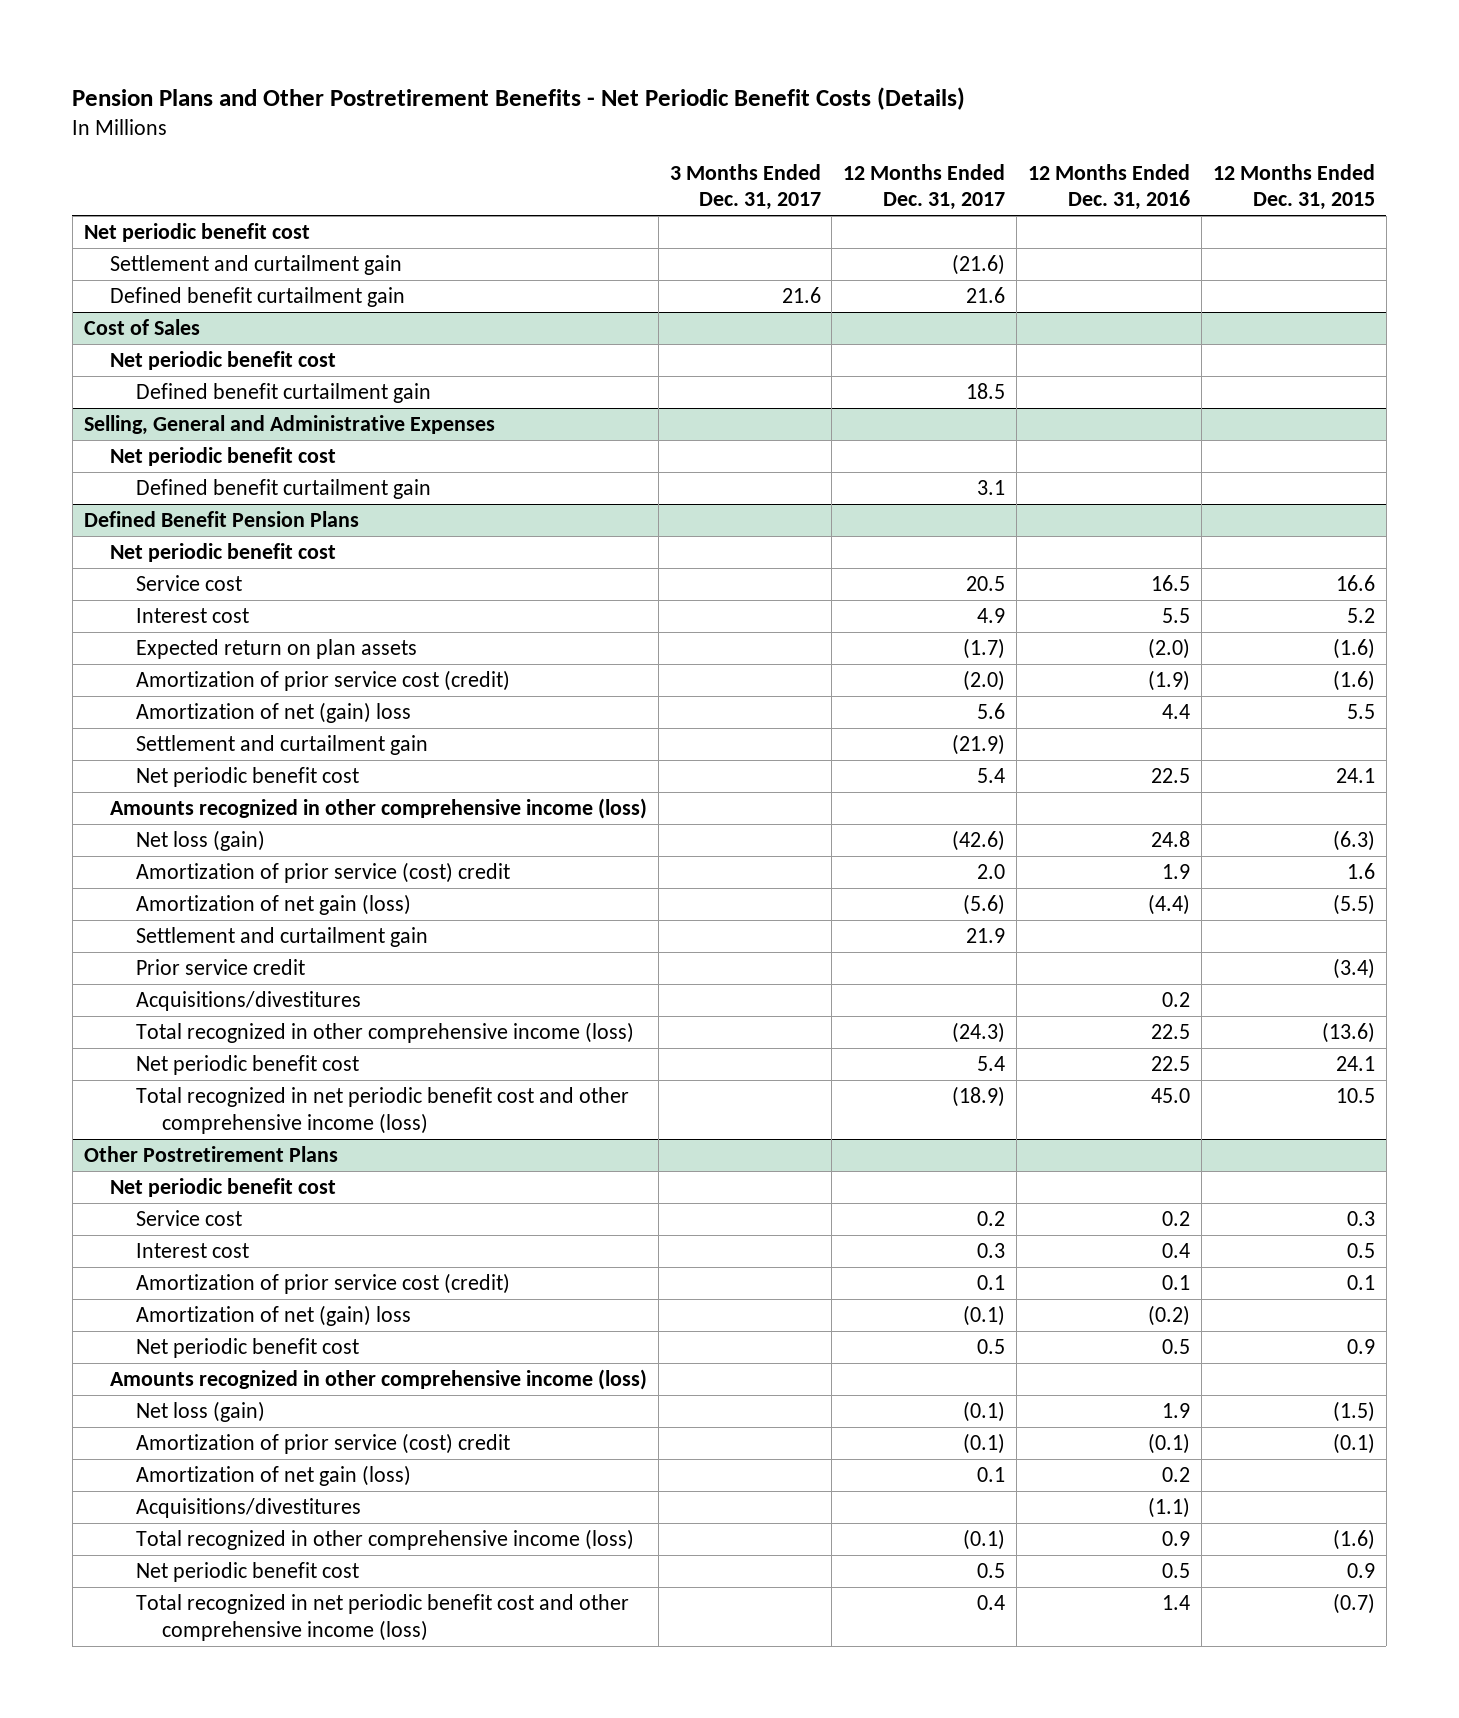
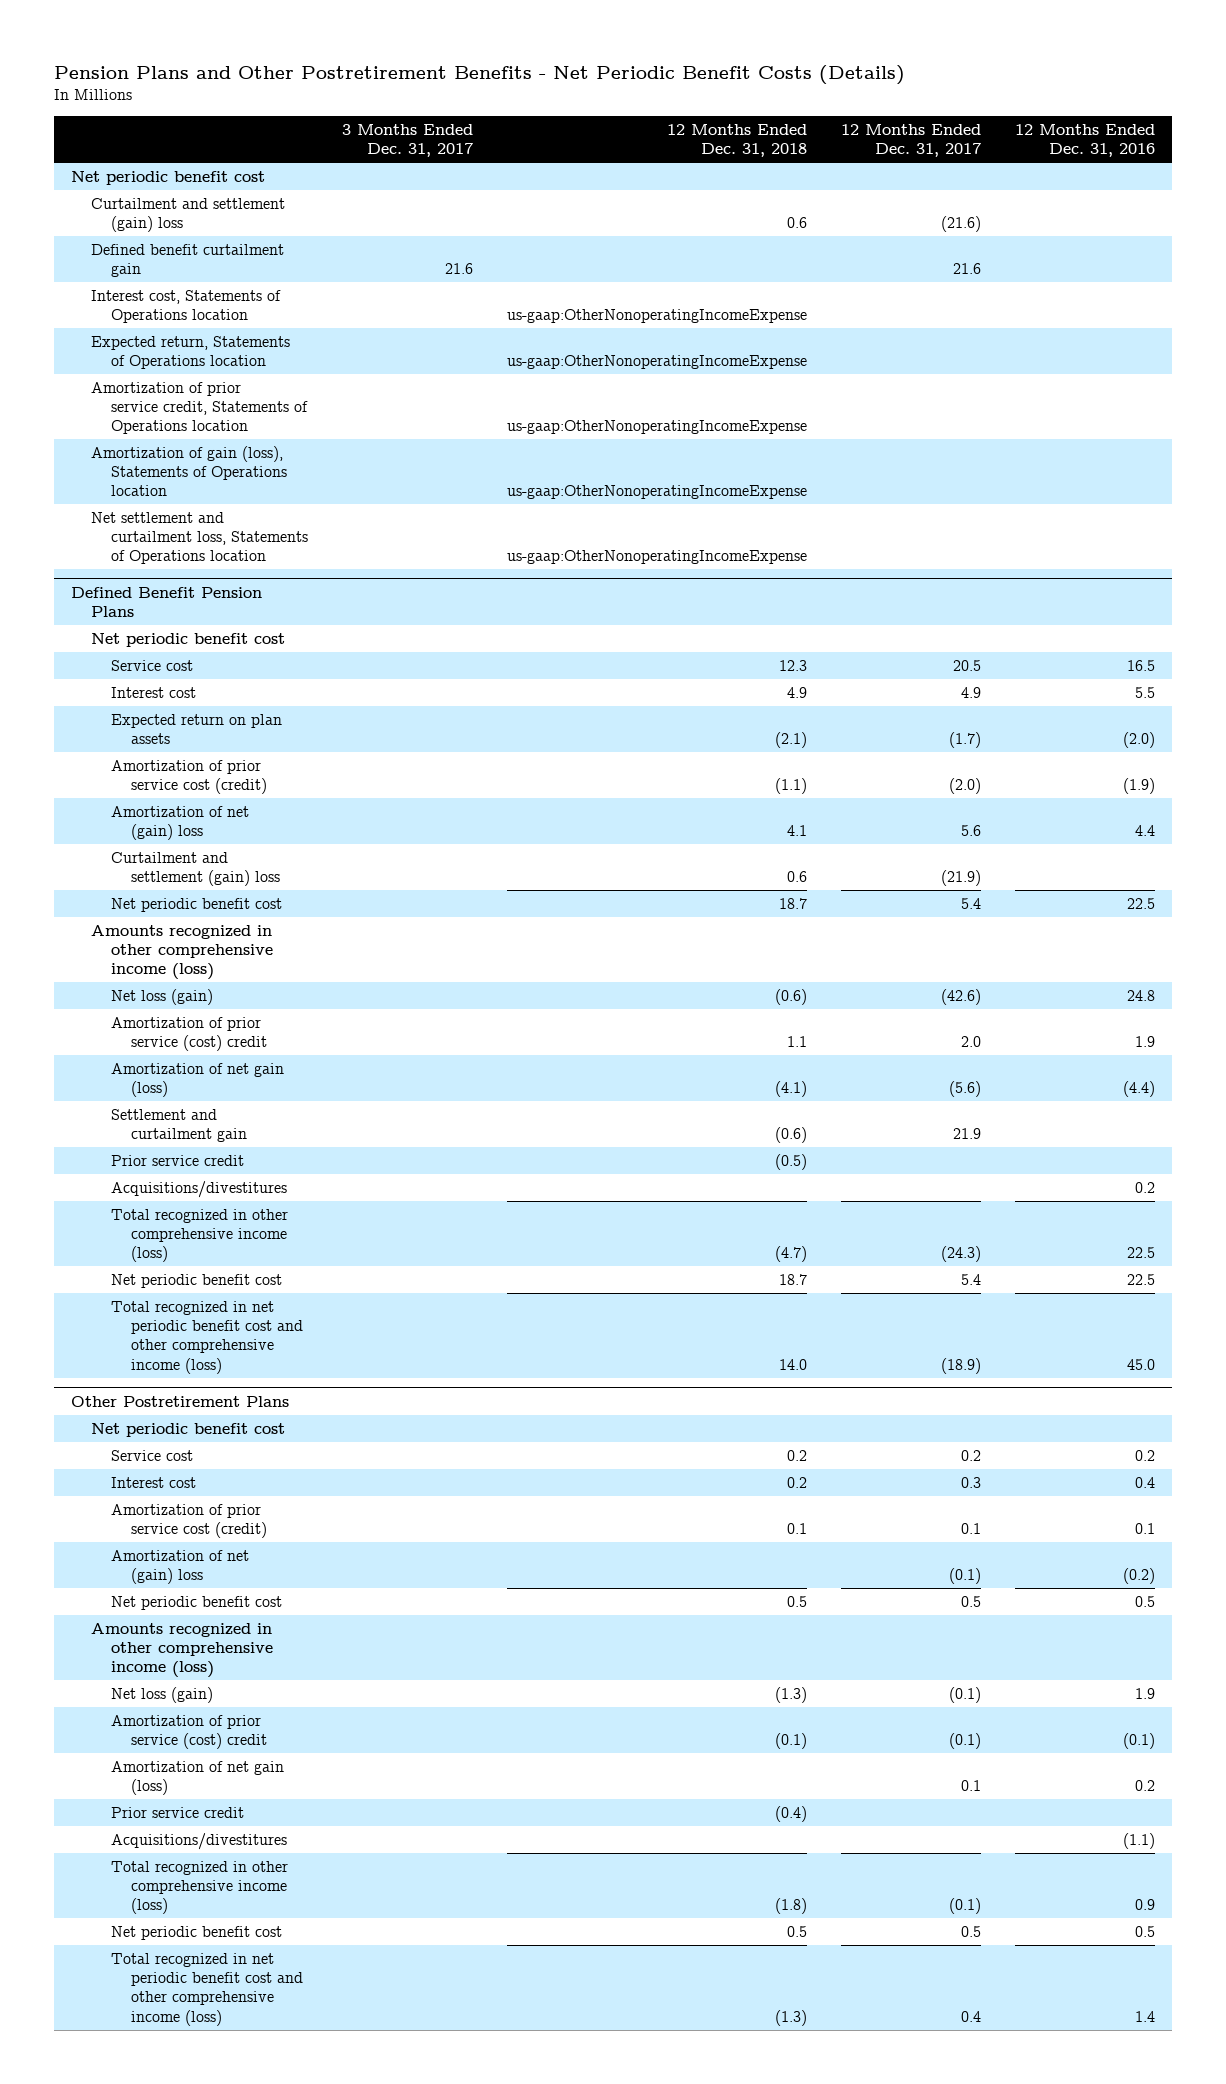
[1212,163,1375,211] 12 Months Ended Dec. 31, 2015 -> none
none -> [666,124,807,158] 12 Months Ended Dec. 31, 2018
[109,255,402,276] Settlement and curtailment gain -> [90,198,285,233] Curtailment and settlement (gain) loss
[83,319,200,336] Cost of Sales -> none
[109,351,336,371] Net periodic benefit cost -> none
[135,383,431,404] Defined benefit curtailment gain -> none
[83,415,495,436] Selling, General and Administrative Expenses -> none
[109,447,336,467] Net periodic benefit cost -> none
[135,479,431,500] Defined benefit curtailment gain -> none
none -> [90,290,281,324] Interest cost, Statements of Operations location
none -> [90,336,290,370] Expected return, Statements of Operations location
none -> [90,382,308,435] Amortization of prior service credit, Statements of Operations location
none -> [90,446,287,497] Amortization of gain (loss), Statements of Operations location
none -> [90,512,308,565] Net settlement and curtailment loss, Statements of Operations location
[135,735,428,756] Settlement and curtailment gain -> [110,852,280,887] Curtailment and settlement (gain) loss
none -> [110,1807,244,1819] Prior service credit

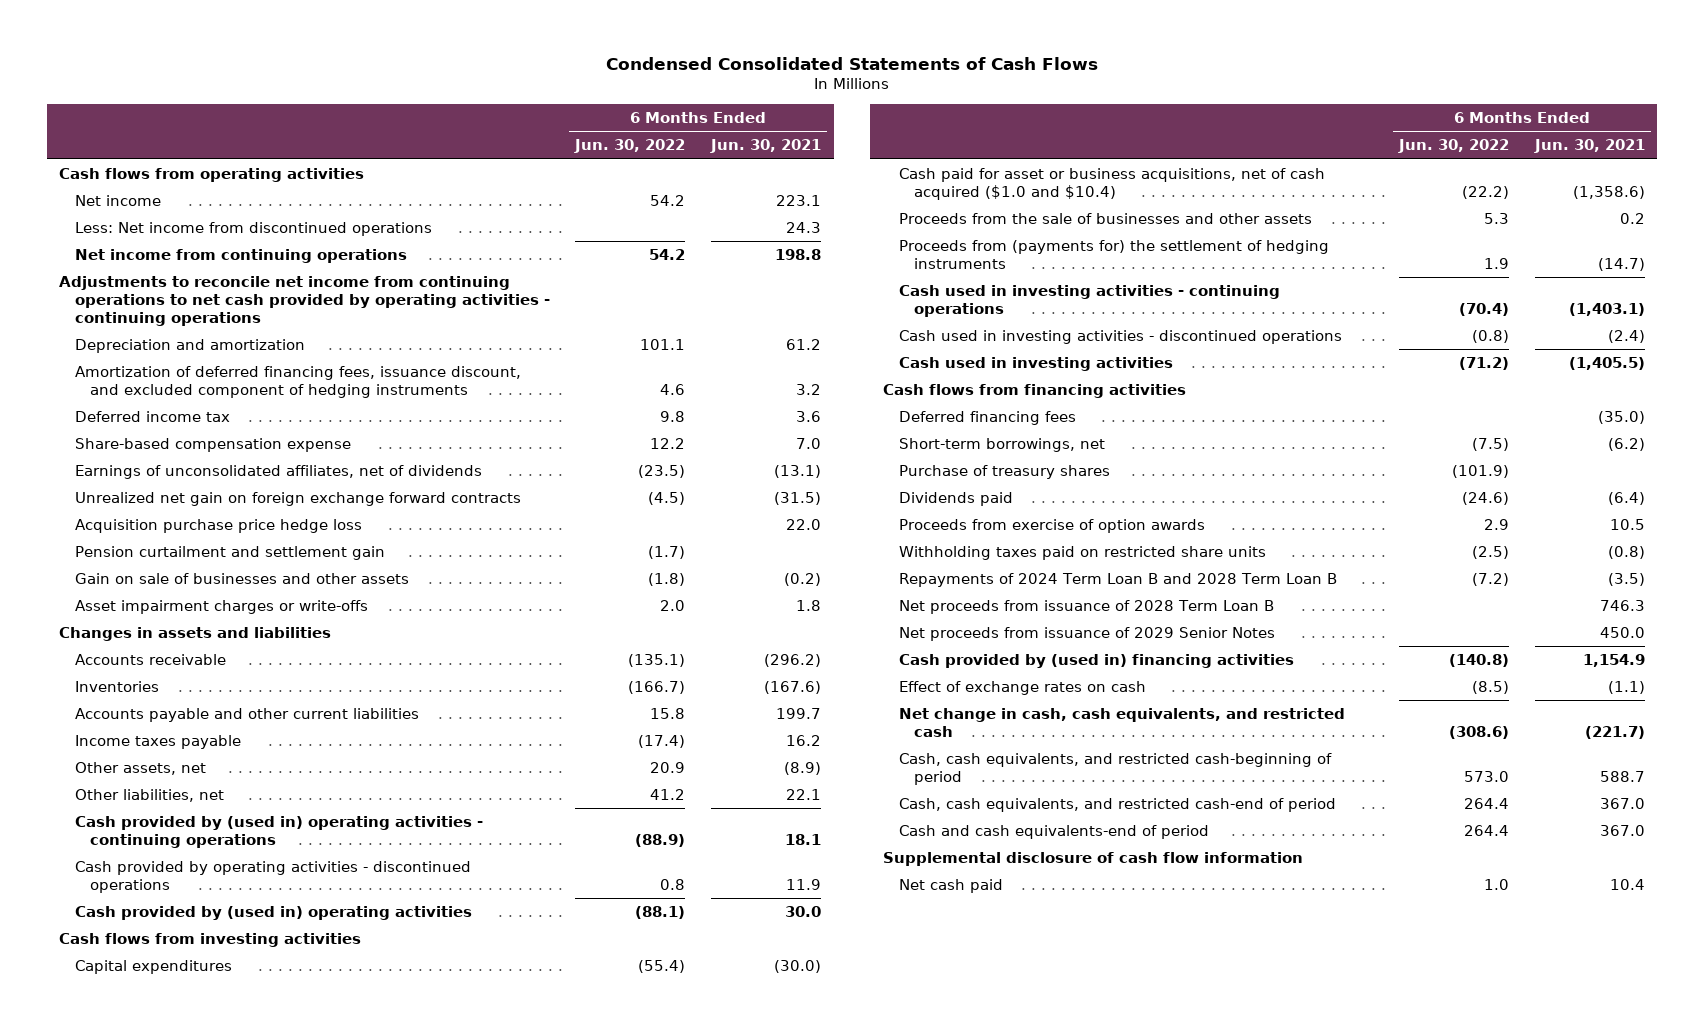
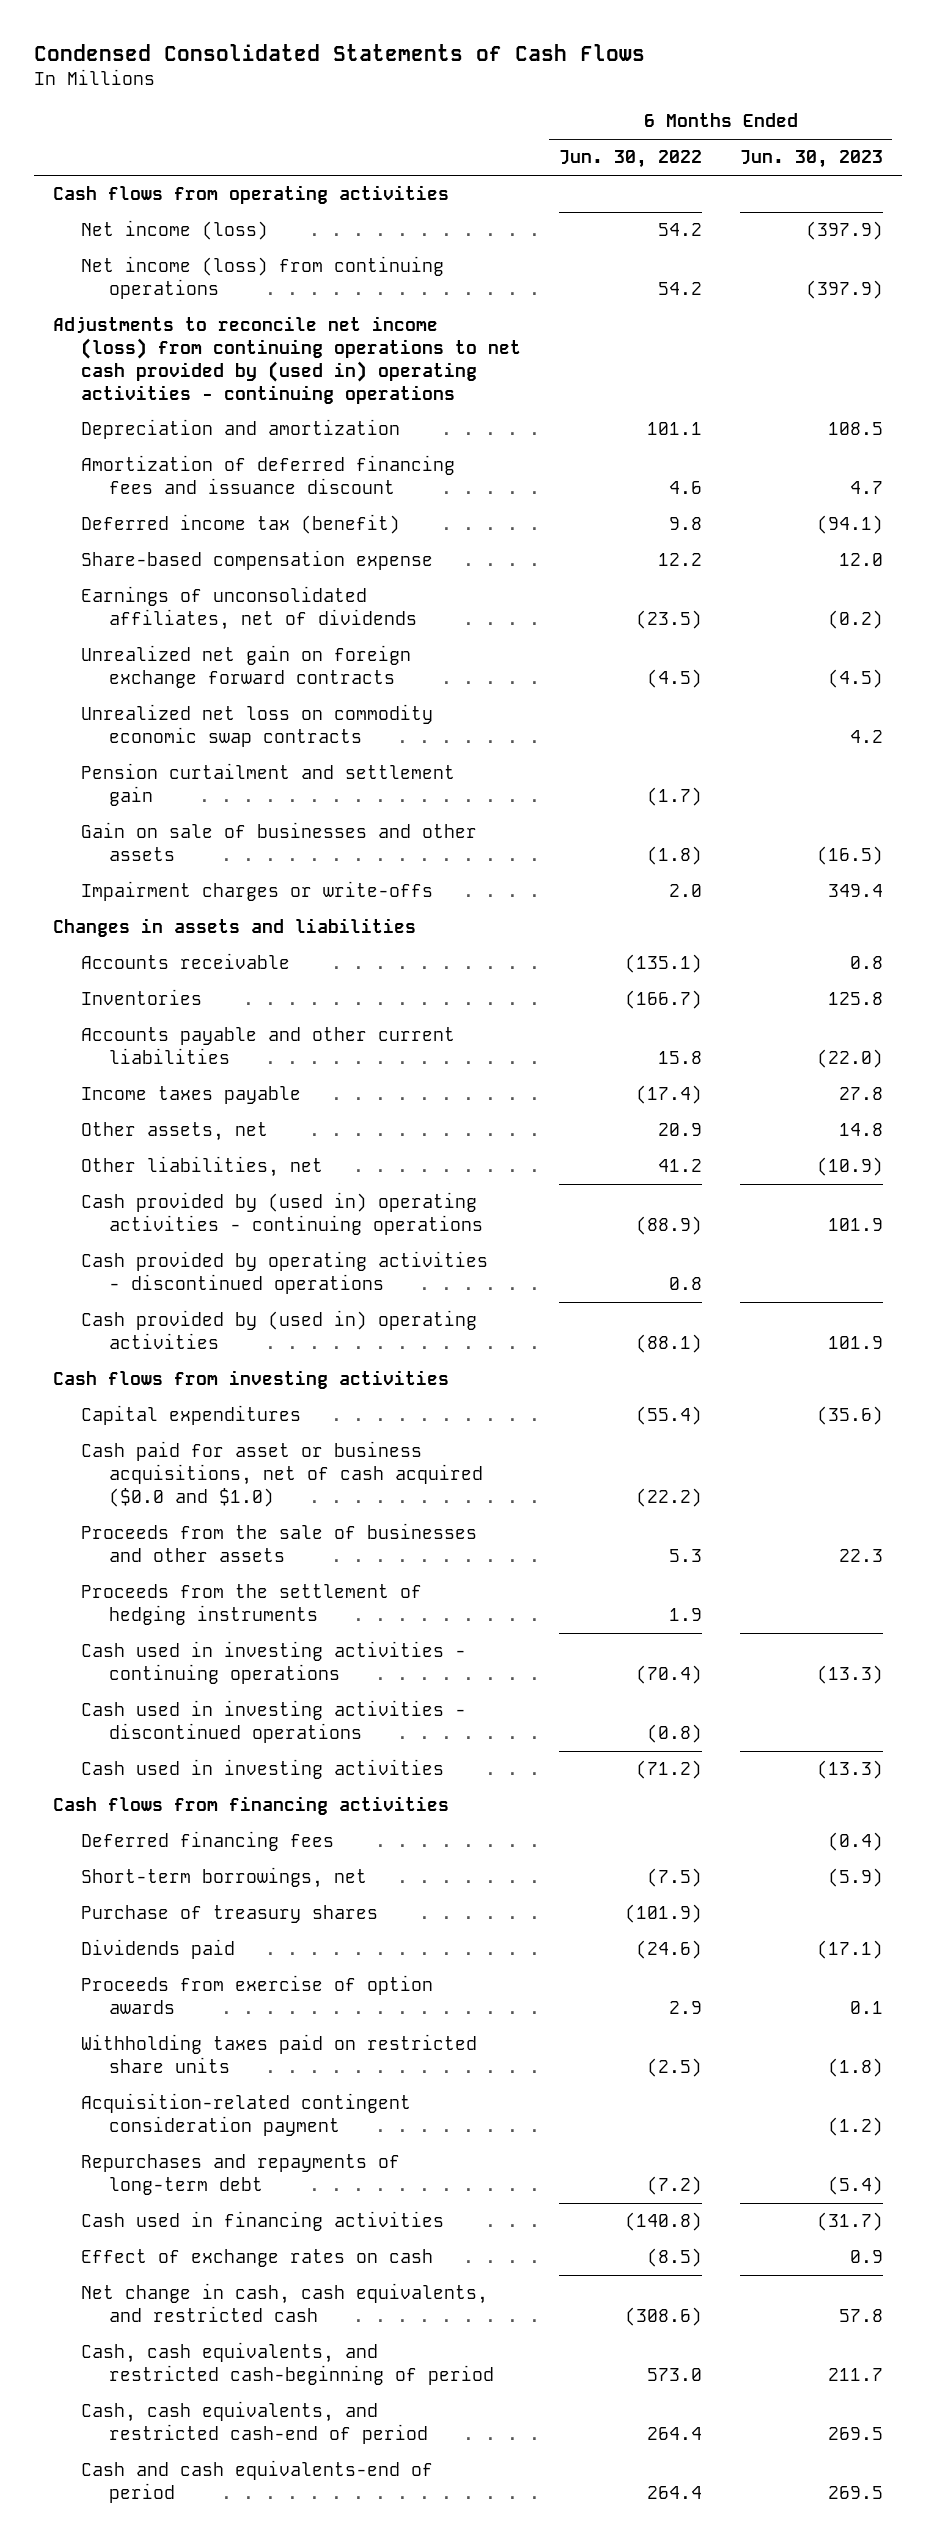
[709,139,821,154] Jun. 30, 2021 -> none
none -> [739,150,883,169] Jun. 30, 2023
[74,222,432,237] Less: Net income from discontinued operations -> none
[74,195,161,207] Net income -> [80,220,268,241] Net income (loss)
[74,249,407,264] Net income from continuing operations -> [80,256,444,300] Net income (loss) from continuing operations
[59,276,550,326] Adjustments to reconcile net income from continuing operations to net cash provided by operating activities - continuing operations -> [52,316,521,404] Adjustments to reconcile net income (loss) from continuing operations to net cash provided by (used in) operating activities - continuing operations
[74,366,521,398] Amortization of deferred financing fees, issuance discount, and excluded component of hedging instruments -> [80,455,455,495] Amortization of deferred financing fees and issuance discount
[74,411,230,423] Deferred income tax -> [80,514,400,535] Deferred income tax (benefit)
[74,519,362,534] Acquisition purchase price hedge loss -> none
none -> [80,704,433,748] Unrealized net loss on commodity economic swap contracts
[74,600,368,615] Asset impairment charges or write-offs -> [80,881,433,902] Impairment charges or write-offs
[898,168,1325,200] Cash paid for asset or business acquisitions, net of cash acquired ($1.0 and $10.4) -> [80,1441,484,1507] Cash paid for asset or business acquisitions, net of cash acquired ($0.0 and $1.0)
[898,240,1329,269] Proceeds from (payments for) the settlement of hedging instruments -> [80,1584,422,1626] Proceeds from the settlement of hedging instruments
[898,600,1274,615] Net proceeds from issuance of 2028 Term Loan B -> none
[898,627,1275,642] Net proceeds from issuance of 2029 Senior Notes -> none
none -> [80,2093,411,2137] Acquisition-related contingent consideration payment
[898,573,1337,588] Repayments of 2024 Term Loan B and 2028 Term Loan B -> [80,2154,400,2196] Repurchases and repayments of long-term debt
[898,654,1294,669] Cash provided by (used in) financing activities -> [80,2211,444,2232] Cash used in financing activities
[883,852,1304,867] Supplemental disclosure of cash flow information -> none
[898,879,1003,894] Net cash paid -> none

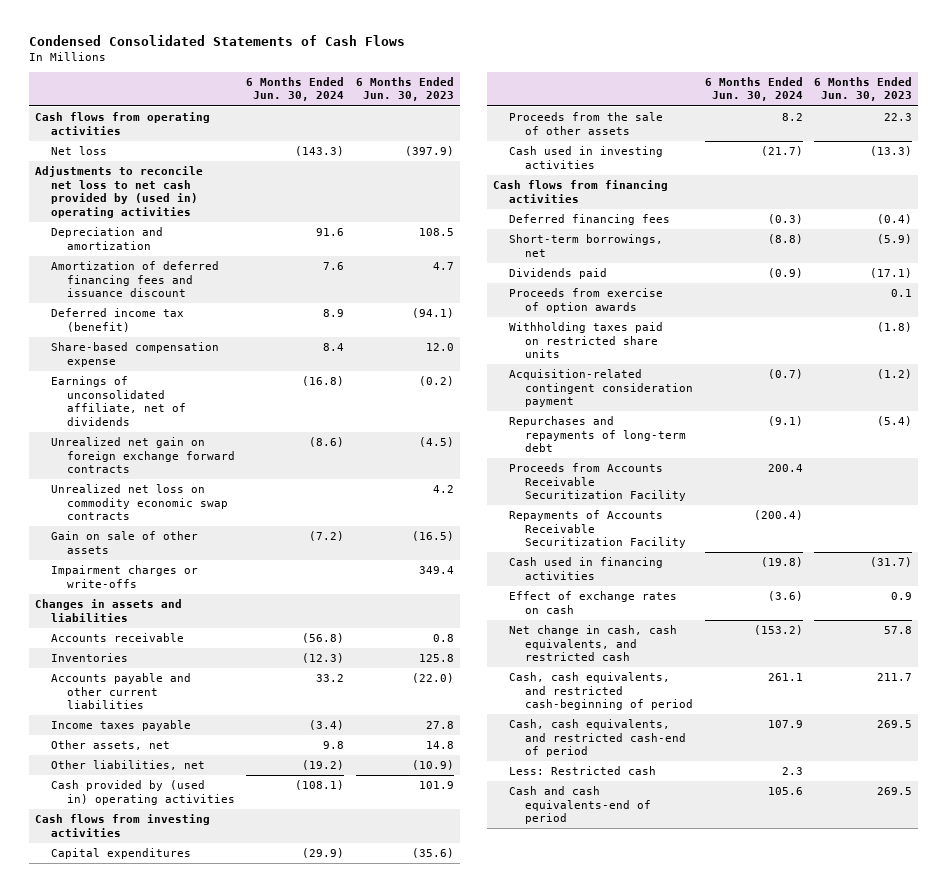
[558,150,702,169] Jun. 30, 2022 -> none
none -> [246,76,345,102] 6 Months Ended Jun. 30, 2024
[80,256,444,300] Net income (loss) from continuing operations -> none
[80,220,268,241] Net income (loss) -> [50,146,107,156] Net loss
[52,316,521,404] Adjustments to reconcile net income (loss) from continuing operations to net cash provided by (used in) operating activities - continuing operations -> [34,166,203,219] Adjustments to reconcile net loss to net cash provided by (used in) operating activities
[80,586,418,631] Earnings of unconsolidated affiliates, net of dividends -> [50,376,186,427] Earnings of unconsolidated affiliate, net of dividends
[80,763,455,807] Pension curtailment and settlement gain -> none
[80,822,477,862] Gain on sale of businesses and other assets -> [50,531,198,554] Gain on sale of other assets
[80,1192,484,1236] Cash provided by (used in) operating activities - continuing operations -> none
[80,1251,488,1295] Cash provided by operating activities - discontinued operations -> none
[80,1441,484,1507] Cash paid for asset or business acquisitions, net of cash acquired ($0.0 and $1.0) -> none
[80,1584,422,1626] Proceeds from the settlement of hedging instruments -> none
[80,1641,466,1685] Cash used in investing activities - continuing operations -> none
[80,1700,466,1744] Cash used in investing activities - discontinued operations -> none
[80,1523,477,1563] Proceeds from the sale of businesses and other assets -> [509,112,664,135] Proceeds from the sale of other assets
[80,1905,378,1924] Purchase of treasury shares -> none
none -> [509,463,687,502] Proceeds from Accounts Receivable Securitization Facility
none -> [509,510,687,549] Repayments of Accounts Receivable Securitization Facility
none -> [509,766,657,776] Less: Restricted cash

